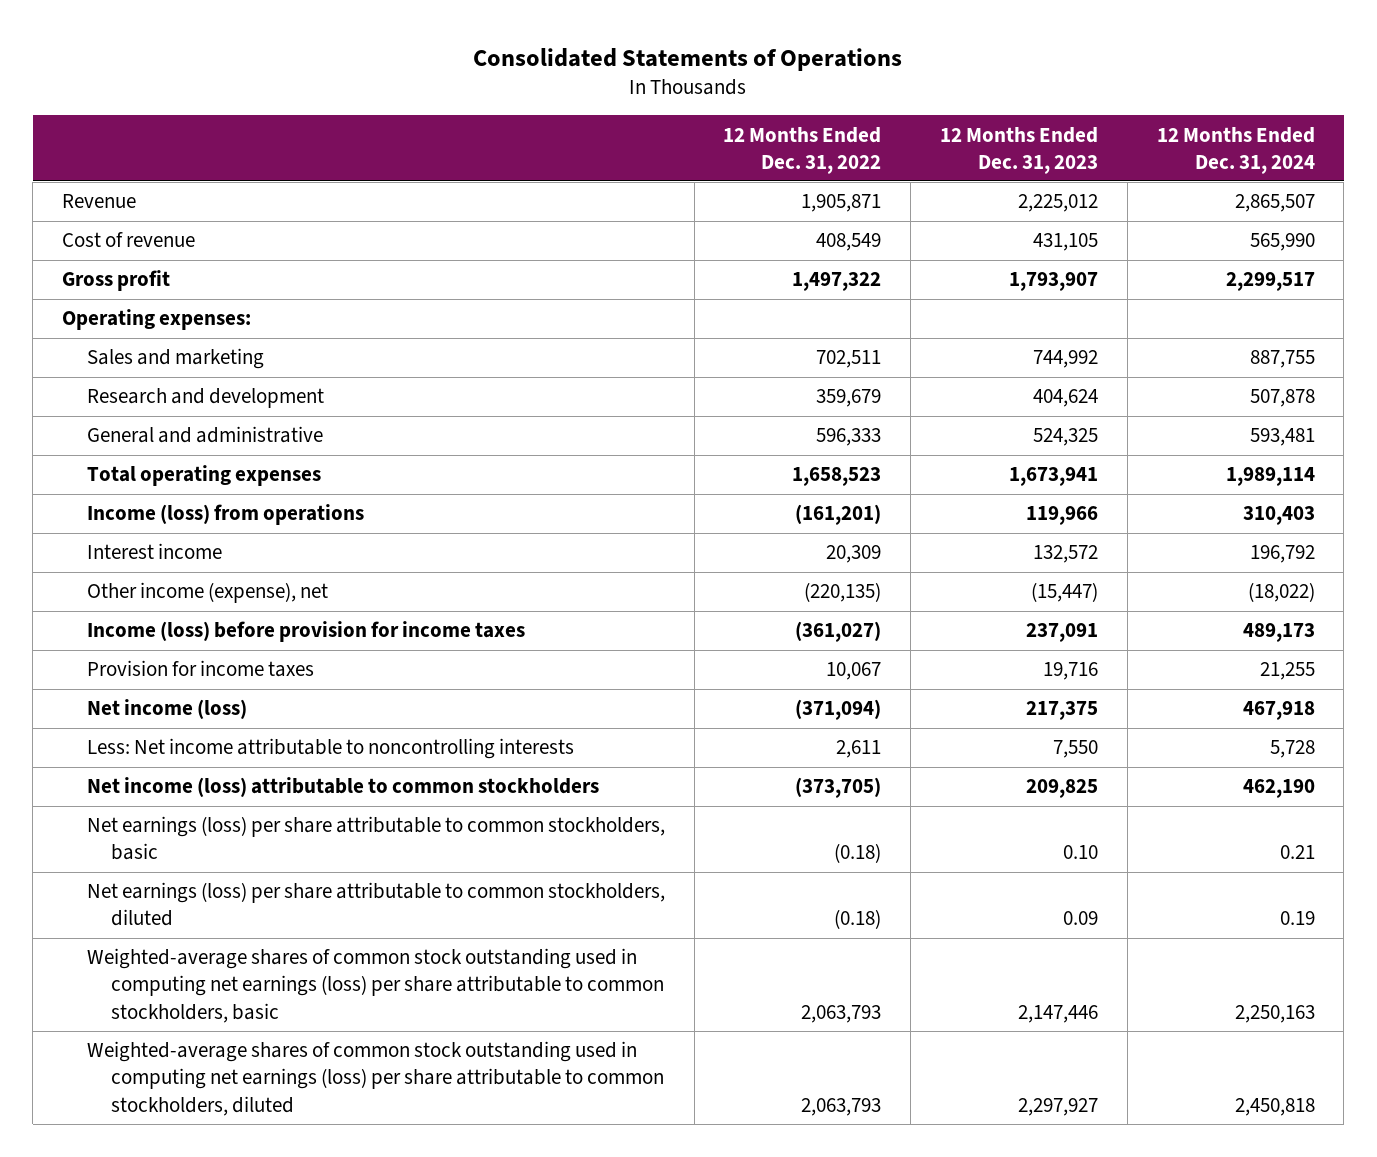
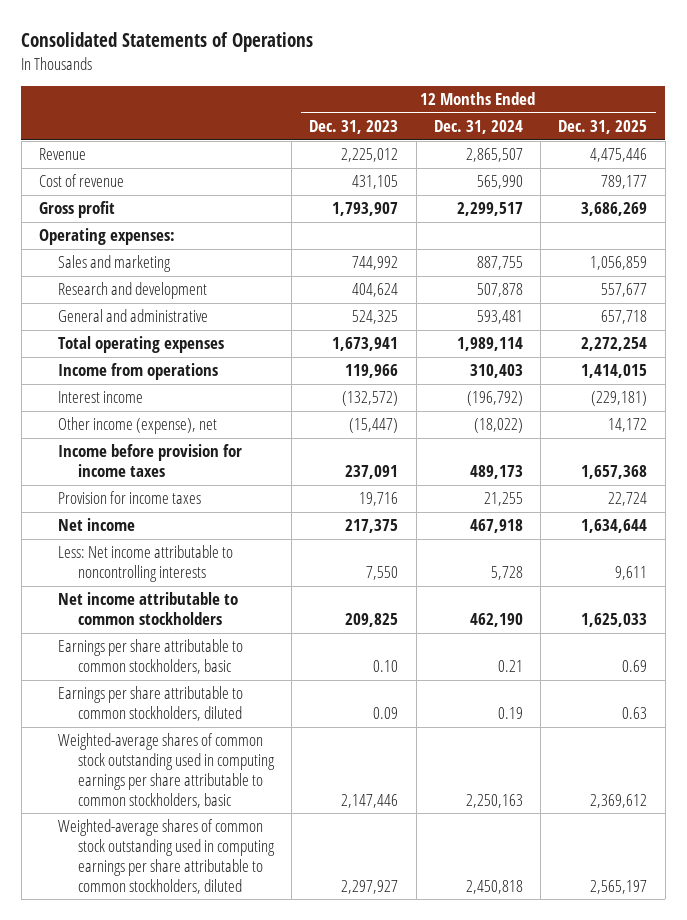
[723,126,882,174] 12 Months Ended Dec. 31, 2022 -> none
none -> [558,120,648,135] Dec. 31, 2025
[86,504,364,526] Income (loss) from operations -> [58,363,219,381] Income from operations
[1032,545,1098,564] 132,572 -> [342,391,399,407] (132,572)
[1249,545,1315,564] 196,792 -> [466,391,523,407] (196,792)
[86,621,525,643] Income (loss) before provision for income taxes -> [58,444,243,478] Income before provision for income taxes
[86,699,247,720] Net income (loss) -> [58,518,136,532] Net income
[86,777,599,798] Net income (loss) attributable to common stockholders -> [58,592,239,626] Net income attributable to common stockholders
[86,816,665,861] Net earnings (loss) per share attributable to common stockholders, basic -> [58,639,244,675] Earnings per share attributable to common stockholders, basic
[86,882,665,927] Net earnings (loss) per share attributable to common stockholders, diluted -> [58,686,244,722] Earnings per share attributable to common stockholders, diluted
[86,948,665,1023] Weighted-average shares of common stock outstanding used in computing net earnings (loss) per share attributable to common stockholders, basic -> [58,733,275,808] Weighted-average shares of common stock outstanding used in computing earnings per share attributable to common stockholders, basic
[86,1041,665,1116] Weighted-average shares of common stock outstanding used in computing net earnings (loss) per share attributable to common stockholders, diluted -> [58,819,275,894] Weighted-average shares of common stock outstanding used in computing earnings per share attributable to common stockholders, diluted

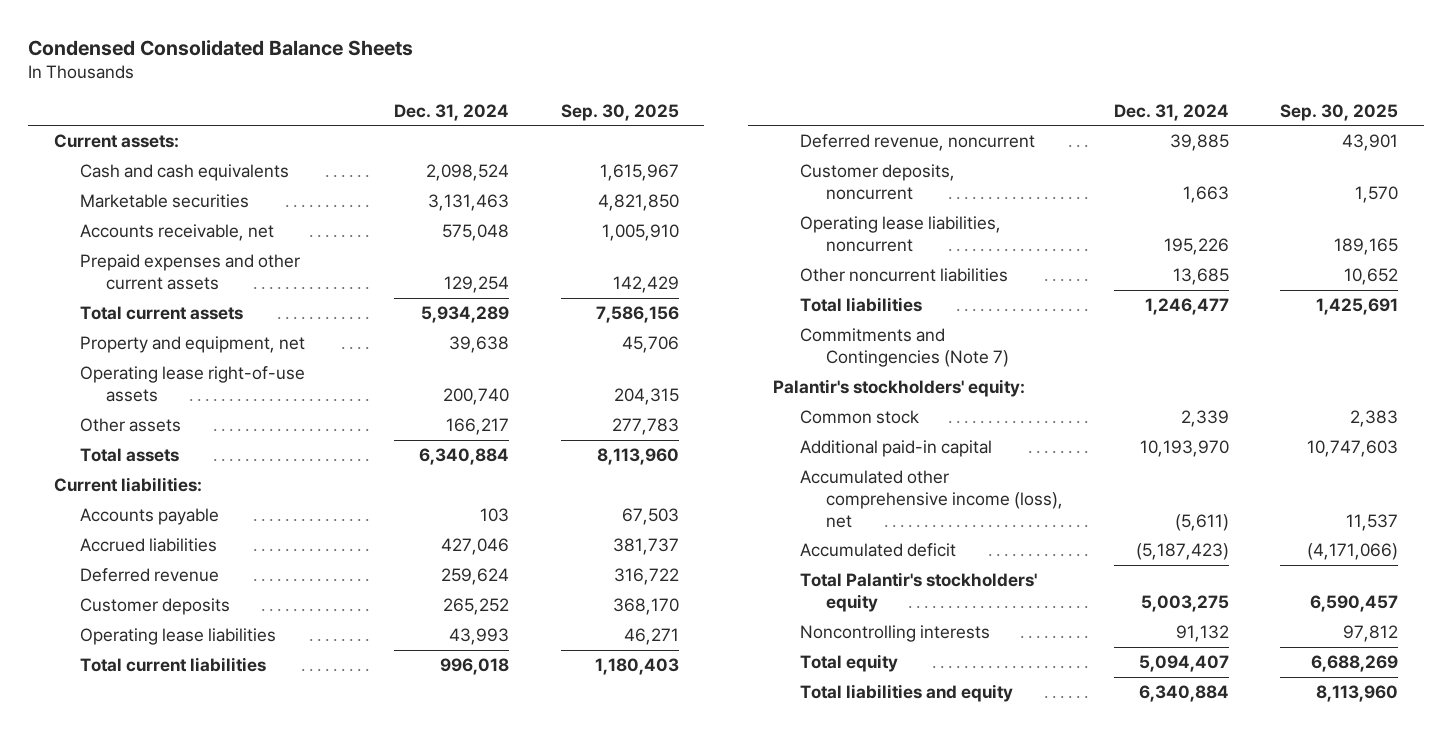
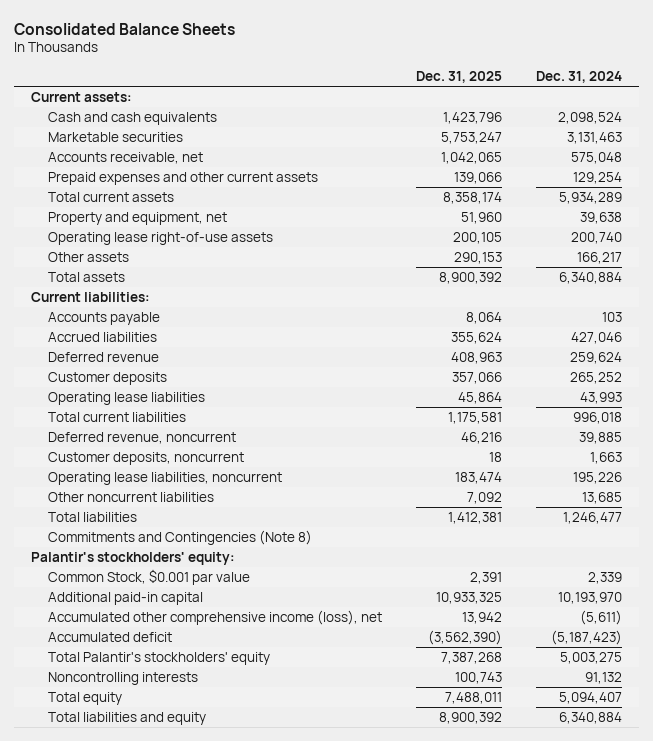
[28,39,414,56] Condensed Consolidated Balance Sheets -> [13,22,235,35] Consolidated Balance Sheets
[560,103,679,121] Sep. 30, 2025 -> none
none -> [416,70,503,83] Dec. 31, 2025
[799,328,1009,367] Commitments and Contingencies (Note 7) -> [48,530,313,546] Commitments and Contingencies (Note 8)
[799,410,919,425] Common stock -> [48,569,251,586] Common Stock, $0.001 par value

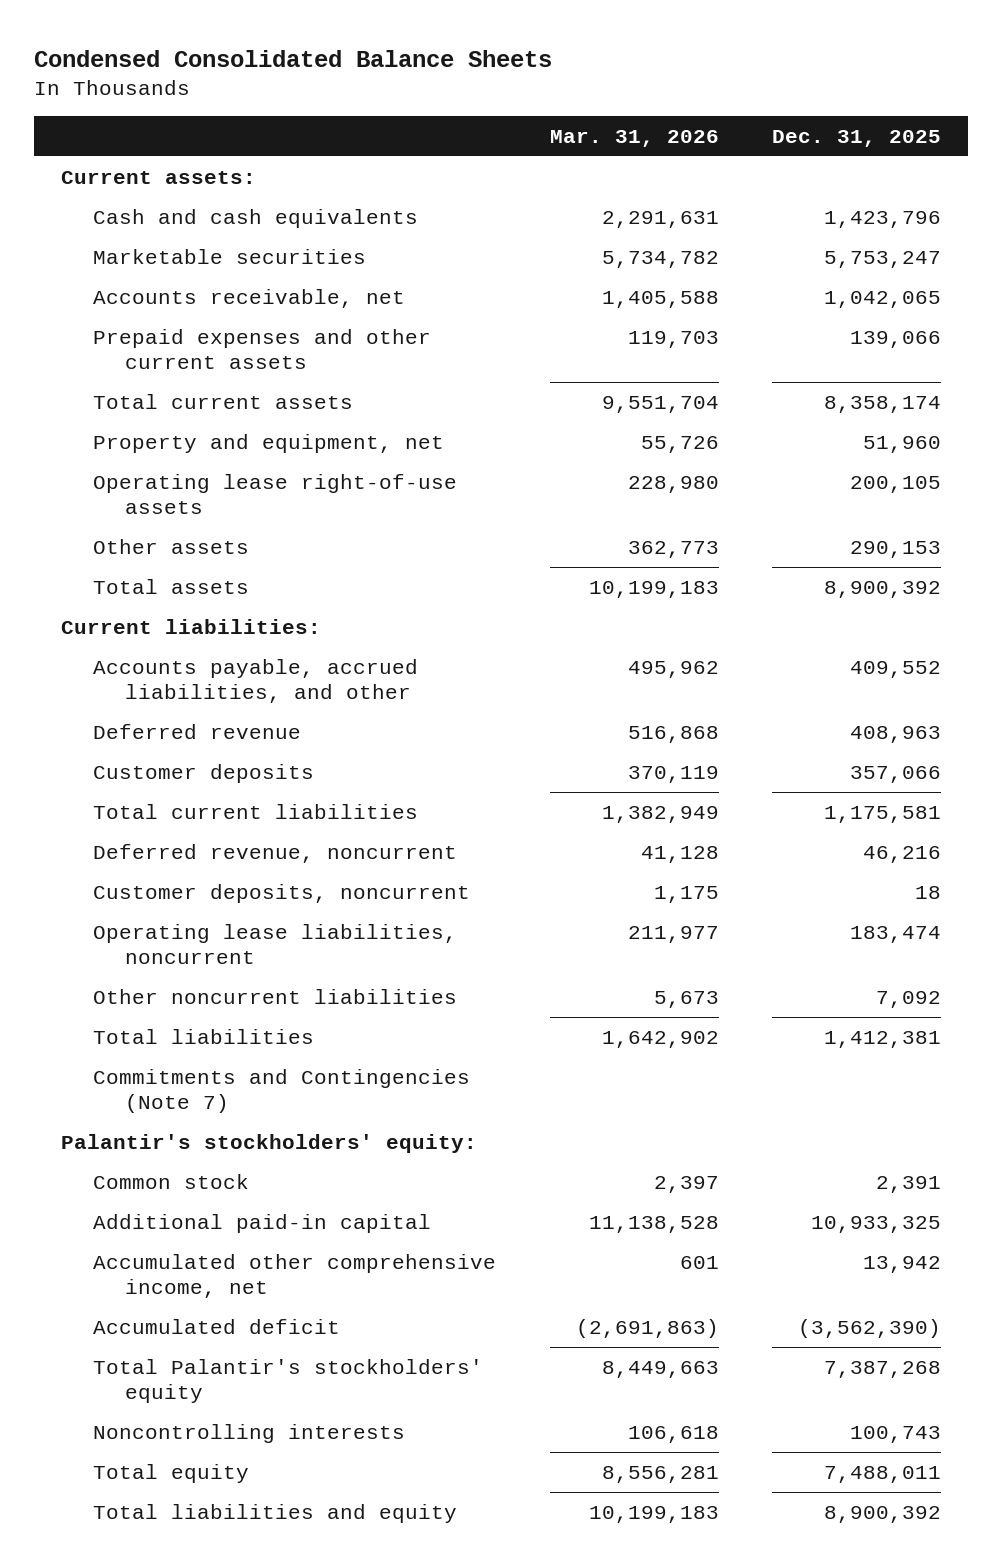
[13,22,235,35] Consolidated Balance Sheets -> [34,49,553,67] Condensed Consolidated Balance Sheets
[535,70,622,83] Dec. 31, 2024 -> none
none -> [549,129,719,147] Mar. 31, 2026
[48,312,161,326] Accounts payable -> none
[48,332,158,343] Accrued liabilities -> none
none -> [93,658,419,703] Accounts payable, accrued liabilities, and other
[48,392,206,406] Operating lease liabilities -> none
[48,530,313,546] Commitments and Contingencies (Note 8) -> [93,1068,471,1113] Commitments and Contingencies (Note 7)
[48,569,251,586] Common Stock, $0.001 par value -> [93,1173,250,1189] Common stock
[48,610,383,626] Accumulated other comprehensive income (loss), net -> [93,1253,497,1298] Accumulated other comprehensive income, net

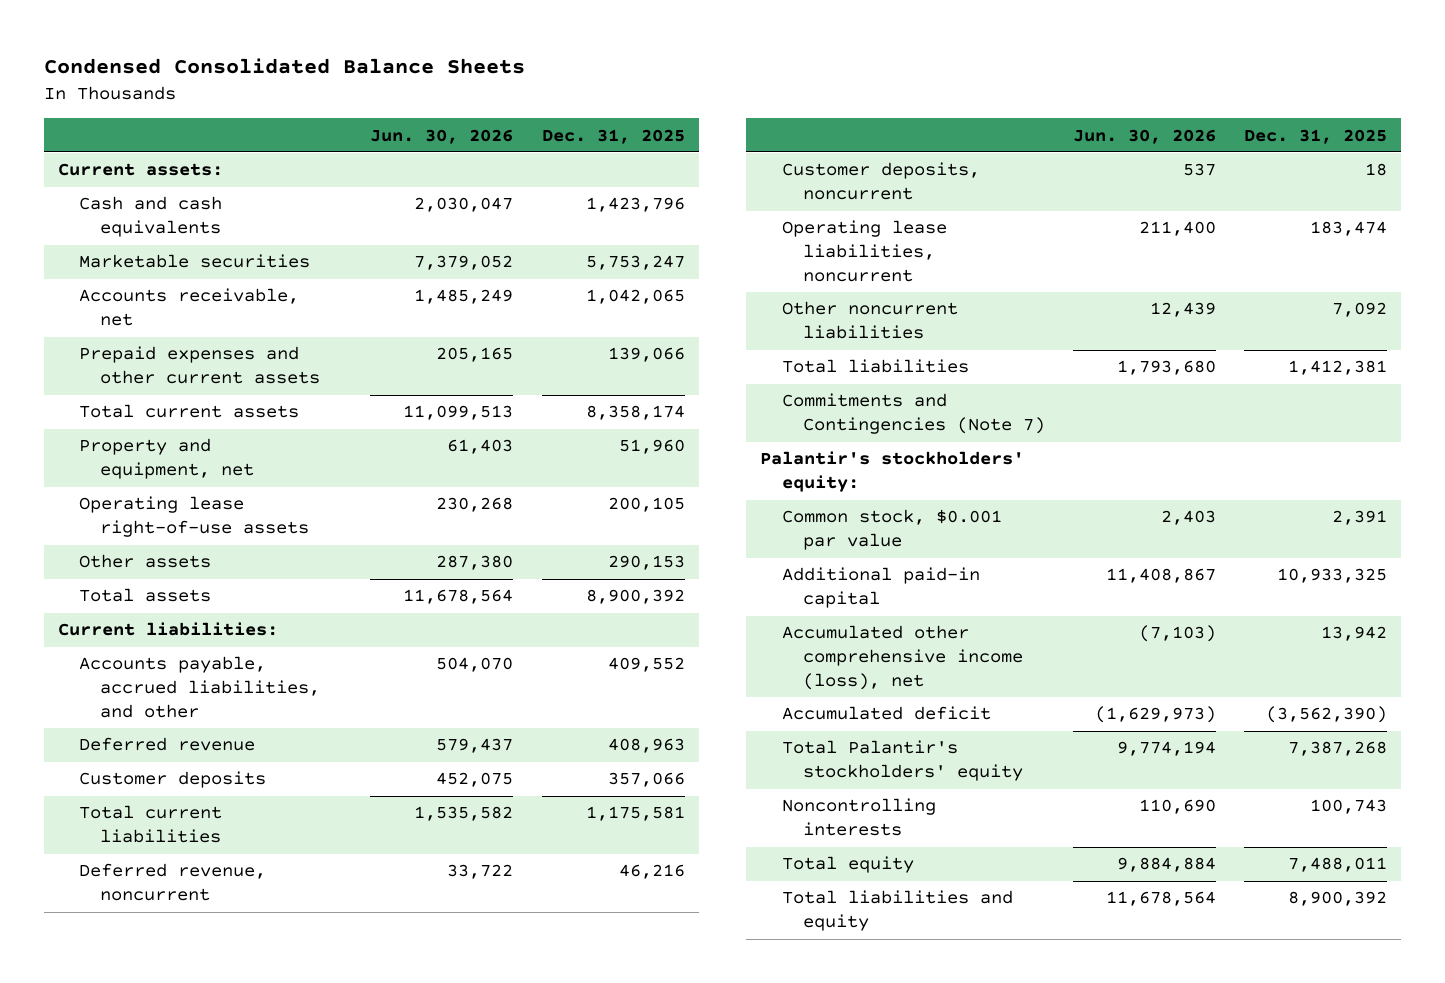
[549,129,719,147] Mar. 31, 2026 -> none
none -> [370,128,514,144] Jun. 30, 2026
[93,1173,250,1189] Common stock -> [781,509,1002,551] Common stock, $0.001 par value
[93,1253,497,1298] Accumulated other comprehensive income, net -> [781,625,1024,691] Accumulated other comprehensive income (loss), net

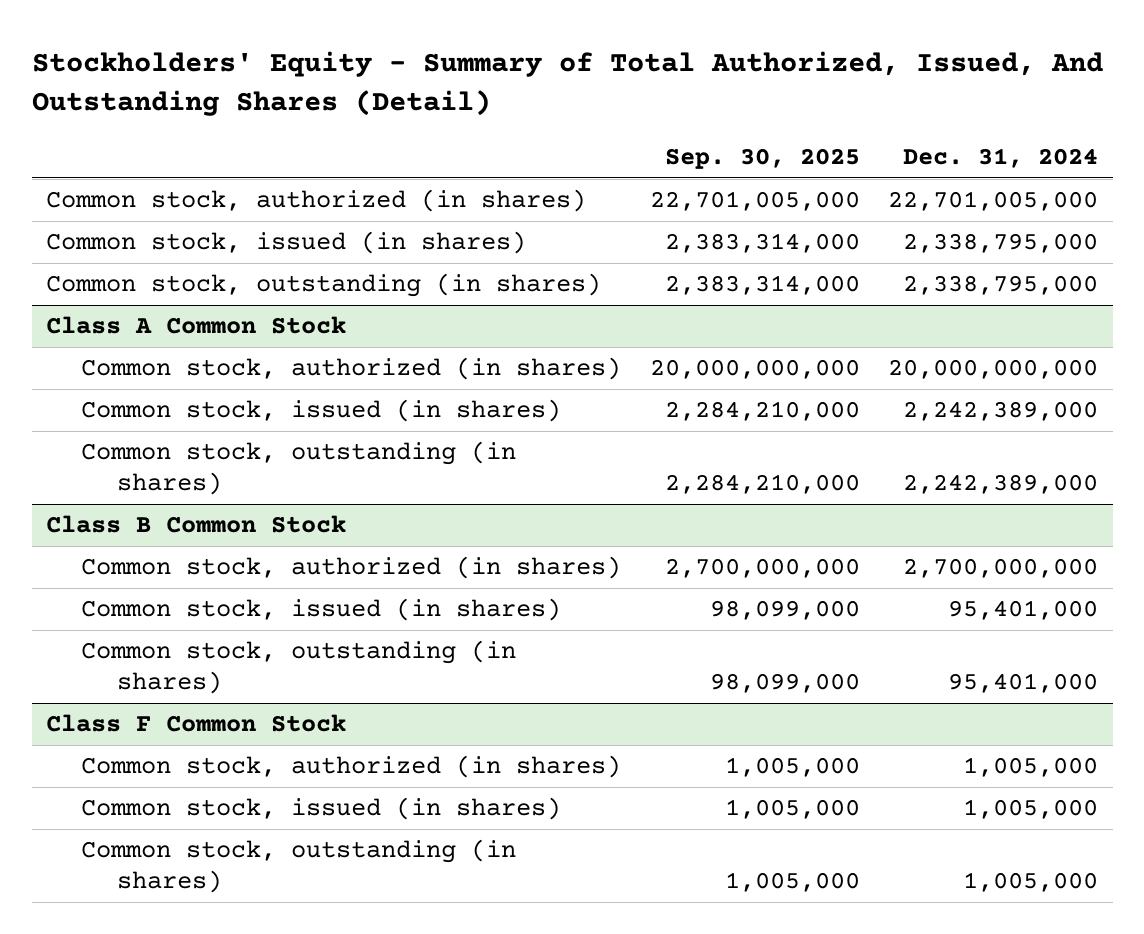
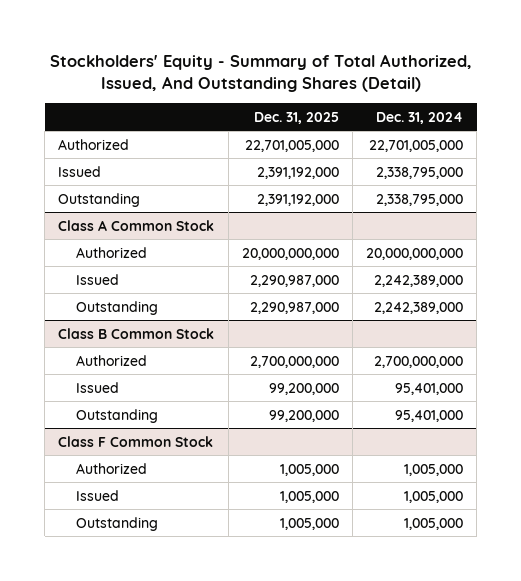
[664,147,860,169] Sep. 30, 2025 -> none
none -> [253,111,339,124] Dec. 31, 2025
[45,189,586,213] Common stock, authorized (in shares) -> [58,138,130,150] Authorized
[45,231,526,255] Common stock, issued (in shares) -> [58,165,102,177] Issued
[45,273,601,298] Common stock, outstanding (in shares) -> [58,192,141,207] Outstanding
[81,357,622,381] Common stock, authorized (in shares) -> [75,246,147,258] Authorized
[81,399,562,423] Common stock, issued (in shares) -> [75,273,119,285] Issued
[81,441,517,496] Common stock, outstanding (in shares) -> [75,300,158,315] Outstanding
[81,556,622,580] Common stock, authorized (in shares) -> [75,354,147,366] Authorized
[81,598,562,622] Common stock, issued (in shares) -> [75,381,119,393] Issued
[81,640,517,695] Common stock, outstanding (in shares) -> [75,408,158,423] Outstanding
[81,755,622,779] Common stock, authorized (in shares) -> [75,462,147,474] Authorized
[81,797,562,821] Common stock, issued (in shares) -> [75,489,119,501] Issued
[81,839,517,894] Common stock, outstanding (in shares) -> [75,516,158,531] Outstanding

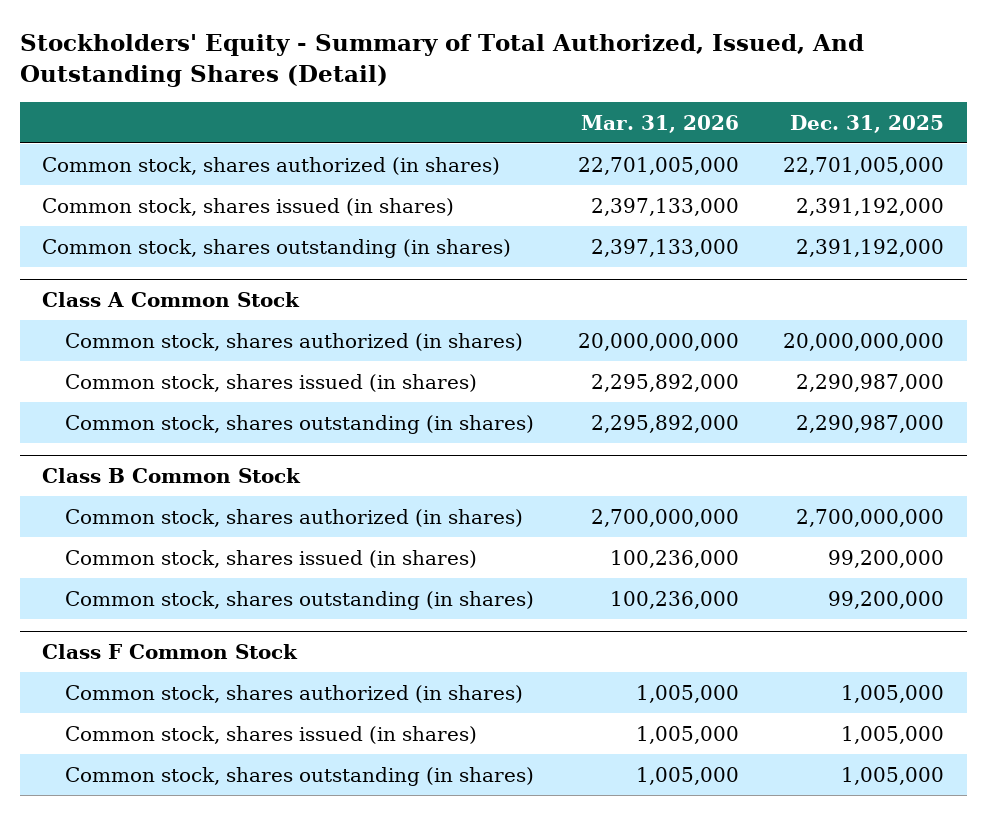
[376,111,464,124] Dec. 31, 2024 -> none
none -> [580,114,739,133] Mar. 31, 2026
[58,138,130,150] Authorized -> [41,156,500,175] Common stock, shares authorized (in shares)
[58,165,102,177] Issued -> [41,197,454,216] Common stock, shares issued (in shares)
[58,192,141,207] Outstanding -> [41,238,511,258] Common stock, shares outstanding (in shares)
[75,246,147,258] Authorized -> [64,332,523,351] Common stock, shares authorized (in shares)
[75,273,119,285] Issued -> [64,373,477,392] Common stock, shares issued (in shares)
[75,300,158,315] Outstanding -> [64,414,534,434] Common stock, shares outstanding (in shares)
[75,354,147,366] Authorized -> [64,508,523,527] Common stock, shares authorized (in shares)
[75,381,119,393] Issued -> [64,549,477,568] Common stock, shares issued (in shares)
[75,408,158,423] Outstanding -> [64,590,534,610] Common stock, shares outstanding (in shares)
[75,462,147,474] Authorized -> [64,684,523,703] Common stock, shares authorized (in shares)
[75,489,119,501] Issued -> [64,725,477,744] Common stock, shares issued (in shares)
[75,516,158,531] Outstanding -> [64,766,534,786] Common stock, shares outstanding (in shares)

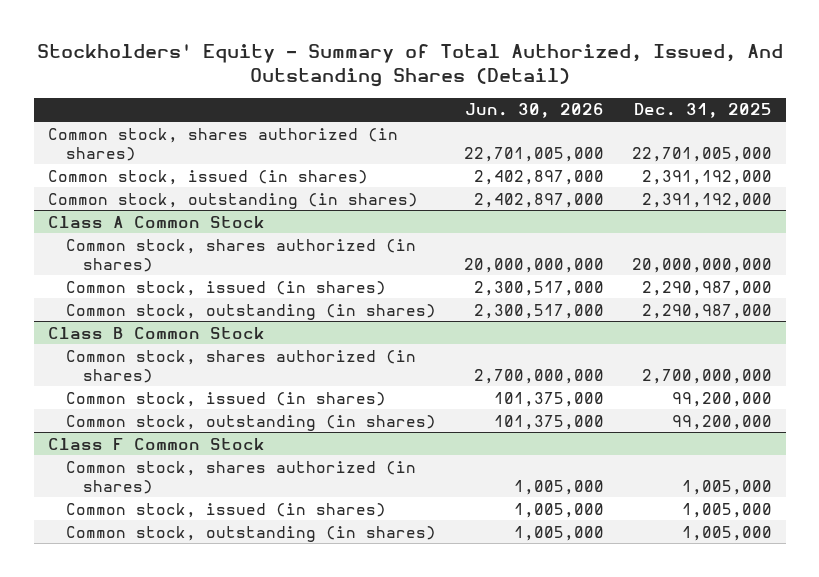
[580,114,739,133] Mar. 31, 2026 -> none
none -> [464,103,604,119] Jun. 30, 2026
[41,197,454,216] Common stock, shares issued (in shares) -> [47,169,368,185] Common stock, issued (in shares)
[41,238,511,258] Common stock, shares outstanding (in shares) -> [47,192,418,209] Common stock, outstanding (in shares)
[64,373,477,392] Common stock, shares issued (in shares) -> [65,280,386,296] Common stock, issued (in shares)
[64,414,534,434] Common stock, shares outstanding (in shares) -> [65,303,436,320] Common stock, outstanding (in shares)
[64,549,477,568] Common stock, shares issued (in shares) -> [65,391,386,407] Common stock, issued (in shares)
[64,590,534,610] Common stock, shares outstanding (in shares) -> [65,414,436,431] Common stock, outstanding (in shares)
[64,725,477,744] Common stock, shares issued (in shares) -> [65,502,386,518] Common stock, issued (in shares)
[64,766,534,786] Common stock, shares outstanding (in shares) -> [65,525,436,542] Common stock, outstanding (in shares)

